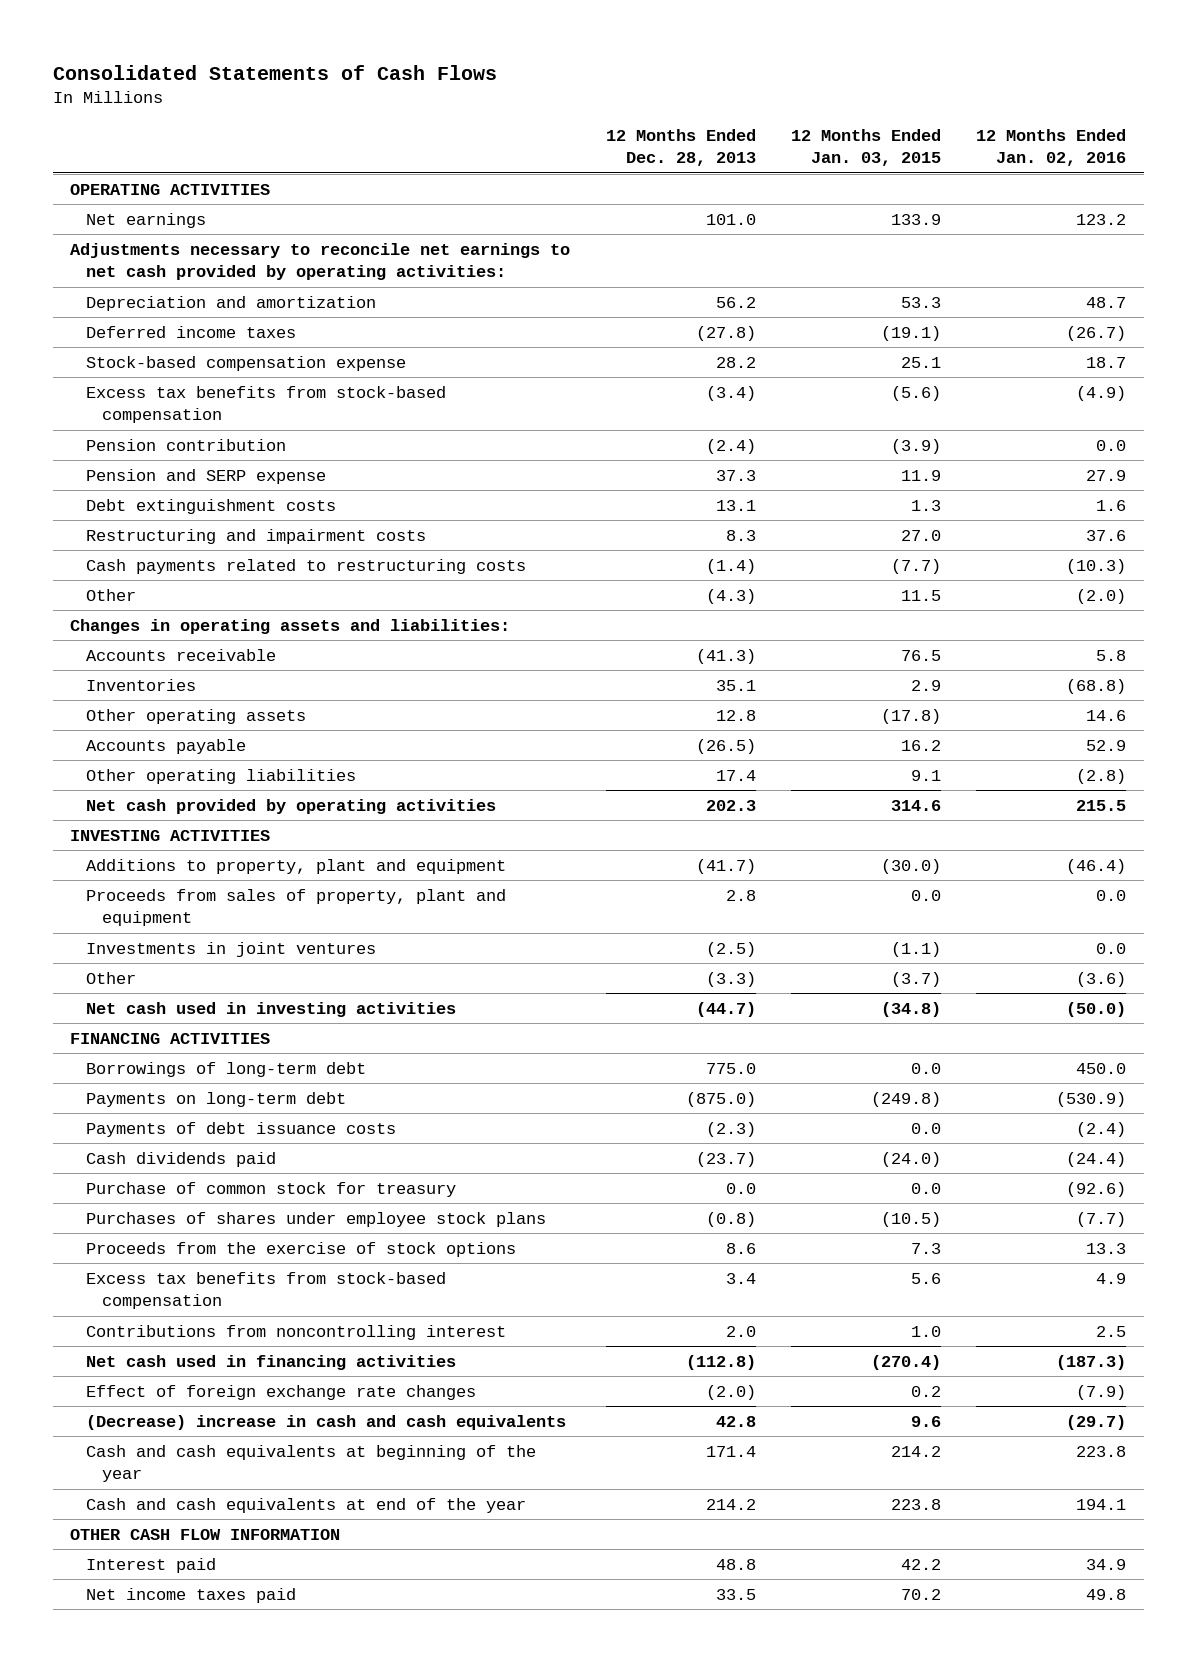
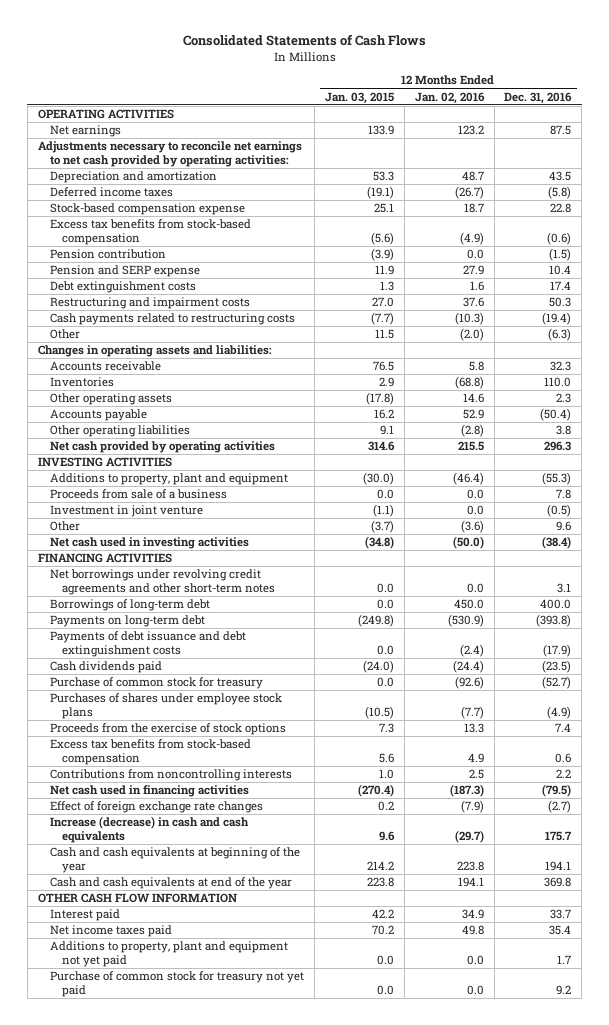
[605,128,756,167] 12 Months Ended Dec. 28, 2013 -> none
none -> [504,91,573,104] Dec. 31, 2016
[86,888,507,927] Proceeds from sales of property, plant and equipment -> none
none -> [49,489,227,500] Proceeds from sale of a business
[86,941,377,957] Investments in joint ventures -> [49,505,203,518] Investment in joint venture
none -> [49,569,276,595] Net borrowings under revolving credit agreements and other short-term notes
[86,1121,397,1137] Payments of debt issuance costs -> [49,631,246,657] Payments of debt issuance and debt extinguishment costs
[86,1324,507,1340] Contributions from noncontrolling interest -> [49,769,292,782] Contributions from noncontrolling interests
[86,1414,567,1430] (Decrease) increase in cash and cash equivalents -> [49,816,249,843] Increase (decrease) in cash and cash equivalents
none -> [49,941,288,967] Additions to property, plant and equipment not yet paid
none -> [49,971,304,997] Purchase of common stock for treasury not yet paid

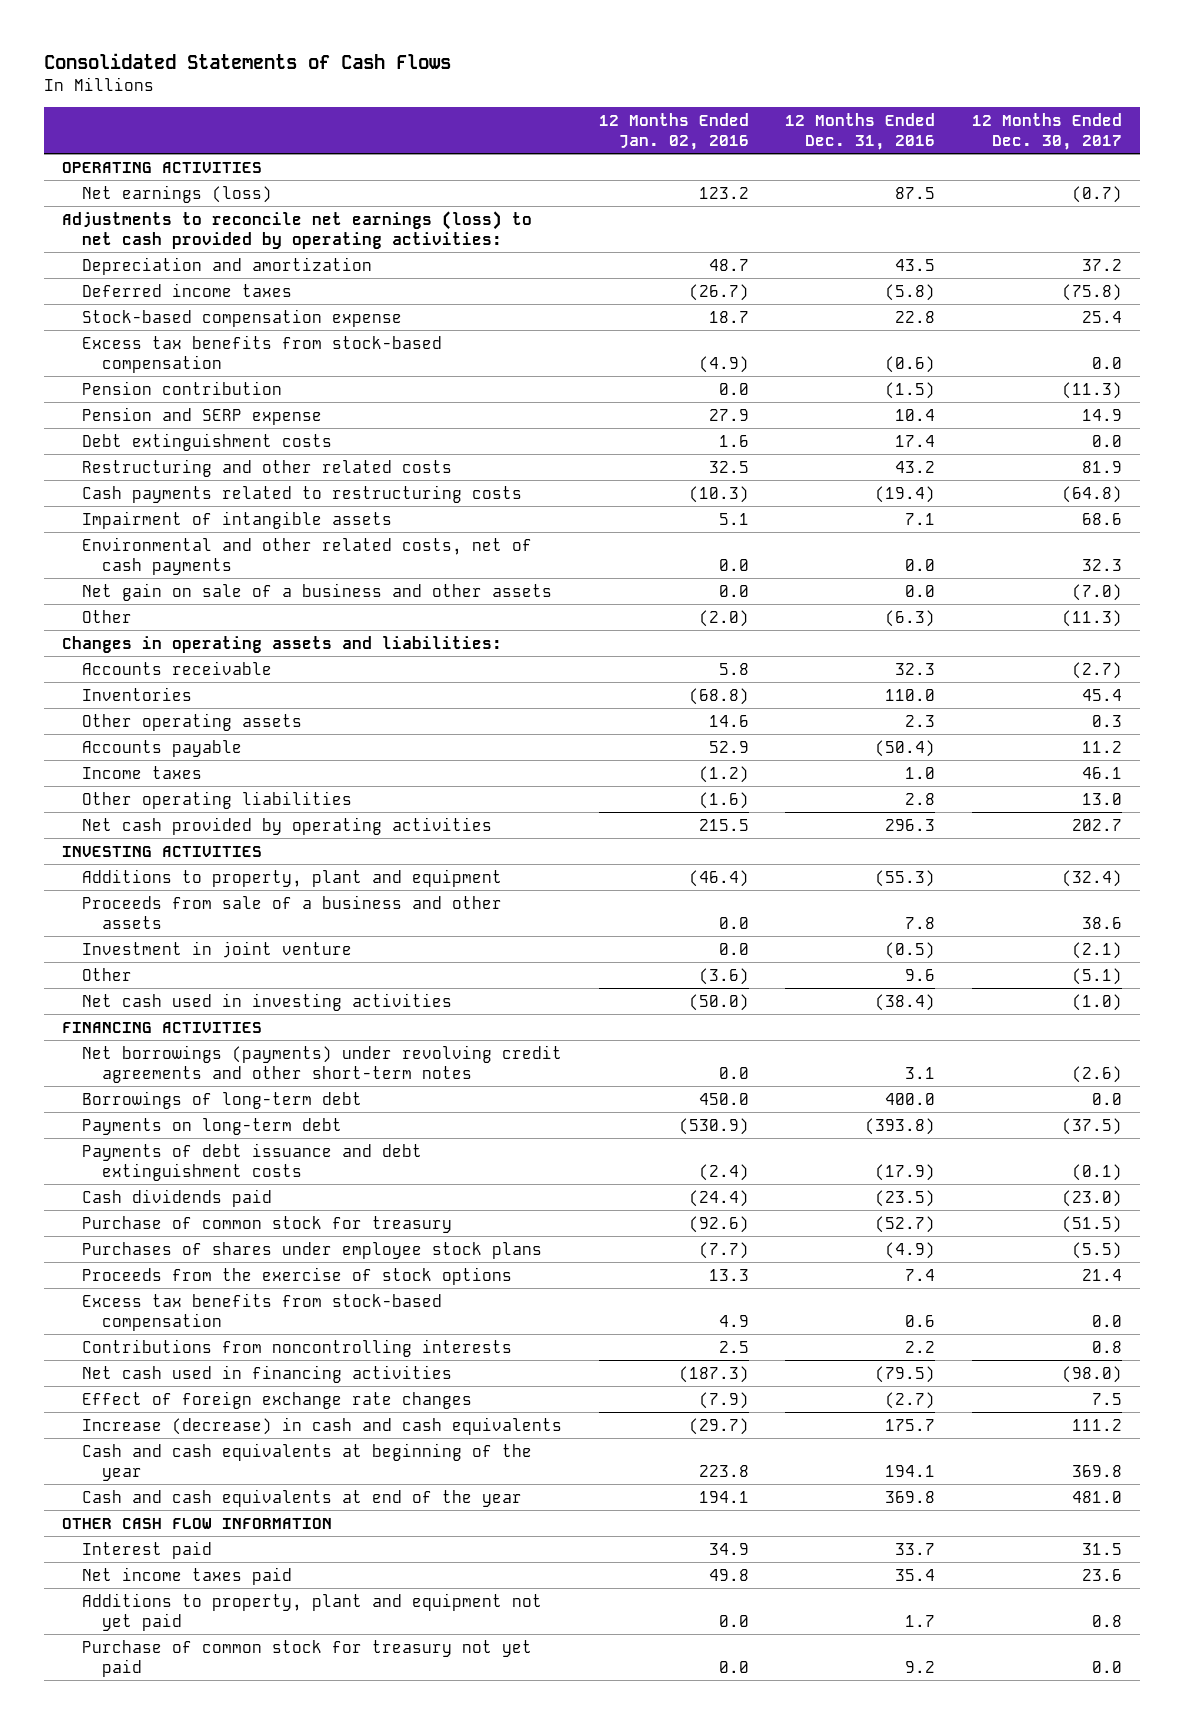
[324,91,394,104] Jan. 03, 2015 -> none
none -> [971,112,1122,150] 12 Months Ended Dec. 30, 2017
[49,125,121,138] Net earnings -> [82,184,273,203] Net earnings (loss)
[37,141,302,167] Adjustments necessary to reconcile net earnings to net cash provided by operating activities: -> [62,210,533,249] Adjustments to reconcile net earnings (loss) to net cash provided by operating activities:
[49,297,250,310] Restructuring and impairment costs -> [82,458,453,477] Restructuring and other related costs
[462,297,484,308] 37.6 -> [708,460,749,473] 32.5
[549,297,572,308] 50.3 -> [895,460,936,473] 43.2
none -> [82,510,393,529] Impairment of intangible assets
none -> [82,536,533,575] Environmental and other related costs, net of cash payments
none -> [82,582,553,601] Net gain on sale of a business and other assets
none -> [82,765,203,779] Income taxes
[460,424,484,438] (2.8) -> [698,791,749,809] (1.6)
[556,425,572,436] 3.8 -> [905,792,936,805] 2.8
[49,489,227,500] Proceeds from sale of a business -> [82,894,503,929] Proceeds from sale of a business and other assets
[49,569,276,595] Net borrowings under revolving credit agreements and other short-term notes -> [82,1044,563,1083] Net borrowings (payments) under revolving credit agreements and other short-term notes

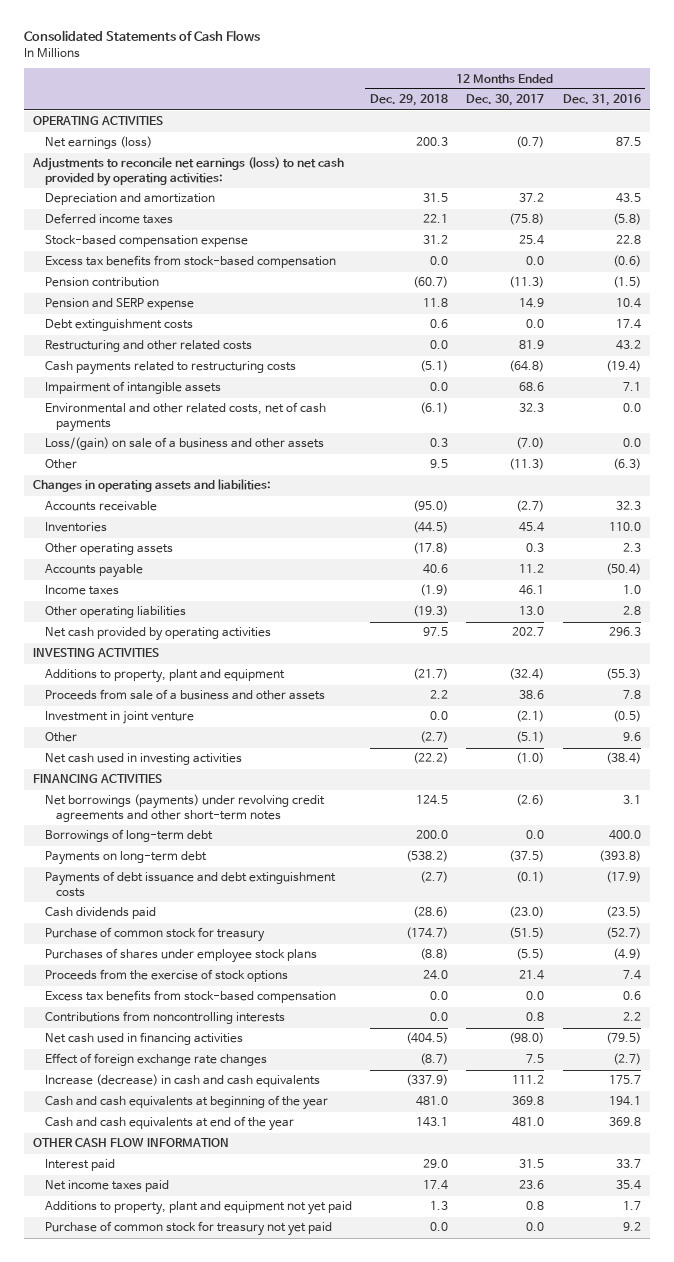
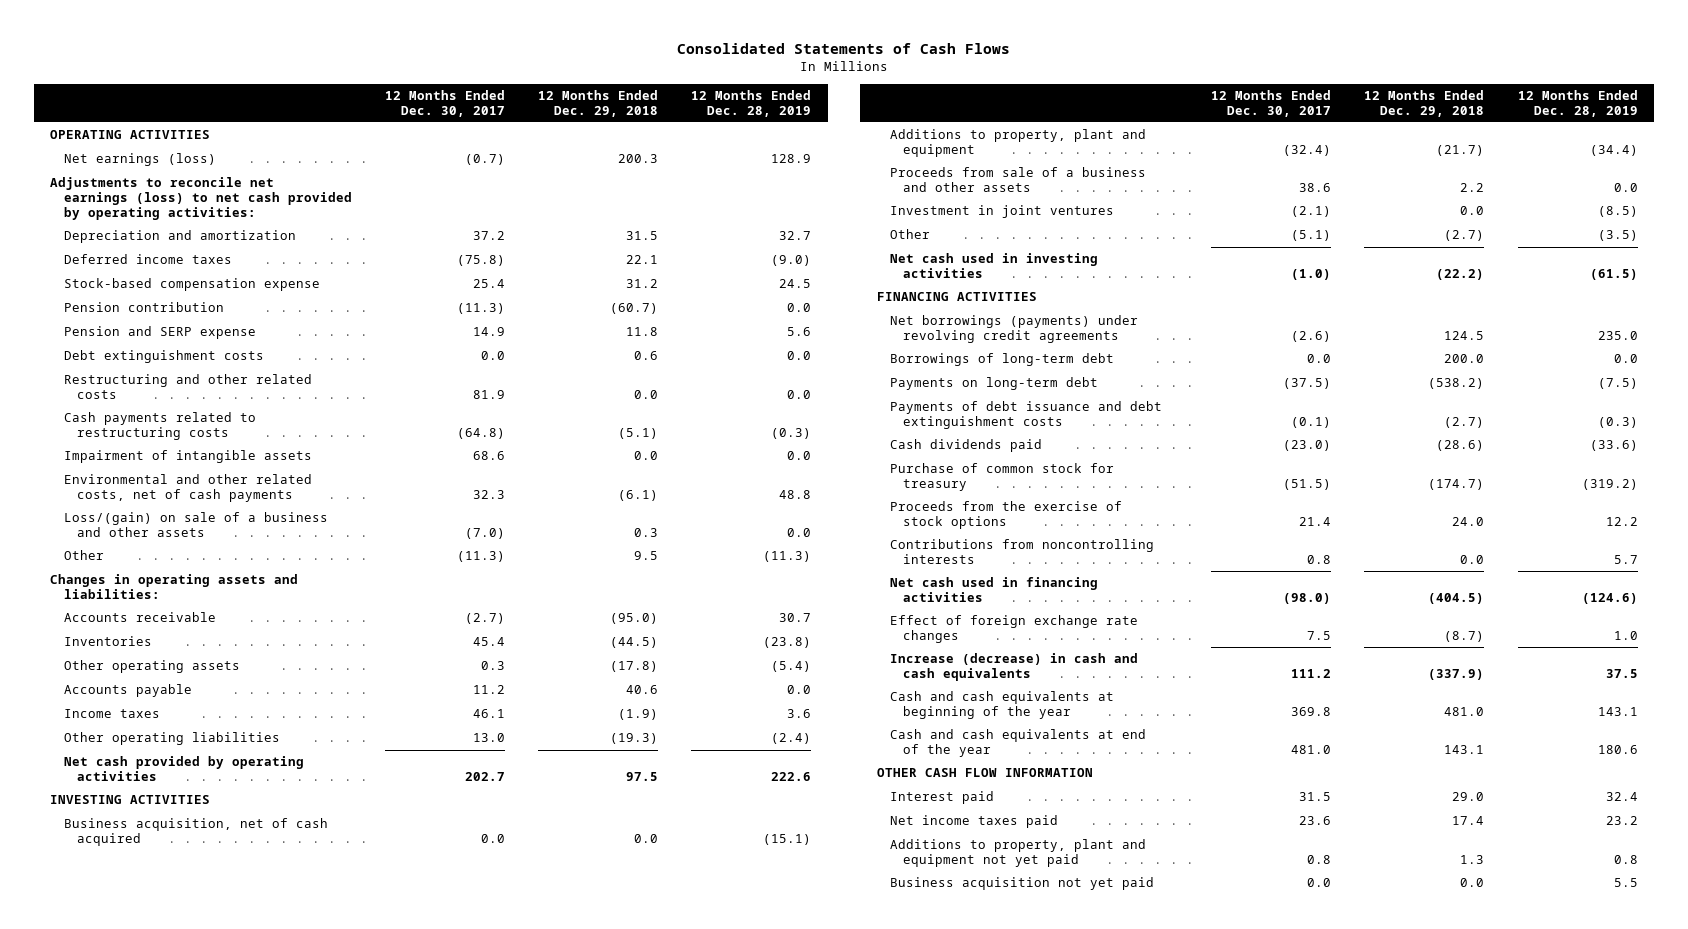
[562,94,641,107] Dec. 31, 2016 -> none
none -> [691,89,812,117] 12 Months Ended Dec. 28, 2019
[44,255,336,269] Excess tax benefits from stock-based compensation -> none
none -> [63,818,328,847] Business acquisition, net of cash acquired
[44,711,194,725] Investment in joint venture -> [889,205,1114,219] Investment in joint ventures
[44,794,325,822] Net borrowings (payments) under revolving credit agreements and other short-term notes -> [889,315,1138,344] Net borrowings (payments) under revolving credit agreements
[44,948,317,964] Purchases of shares under employee stock plans -> none
[44,990,336,1004] Excess tax benefits from stock-based compensation -> none
[44,1221,332,1237] Purchase of common stock for treasury not yet paid -> none
none -> [889,877,1154,891] Business acquisition not yet paid

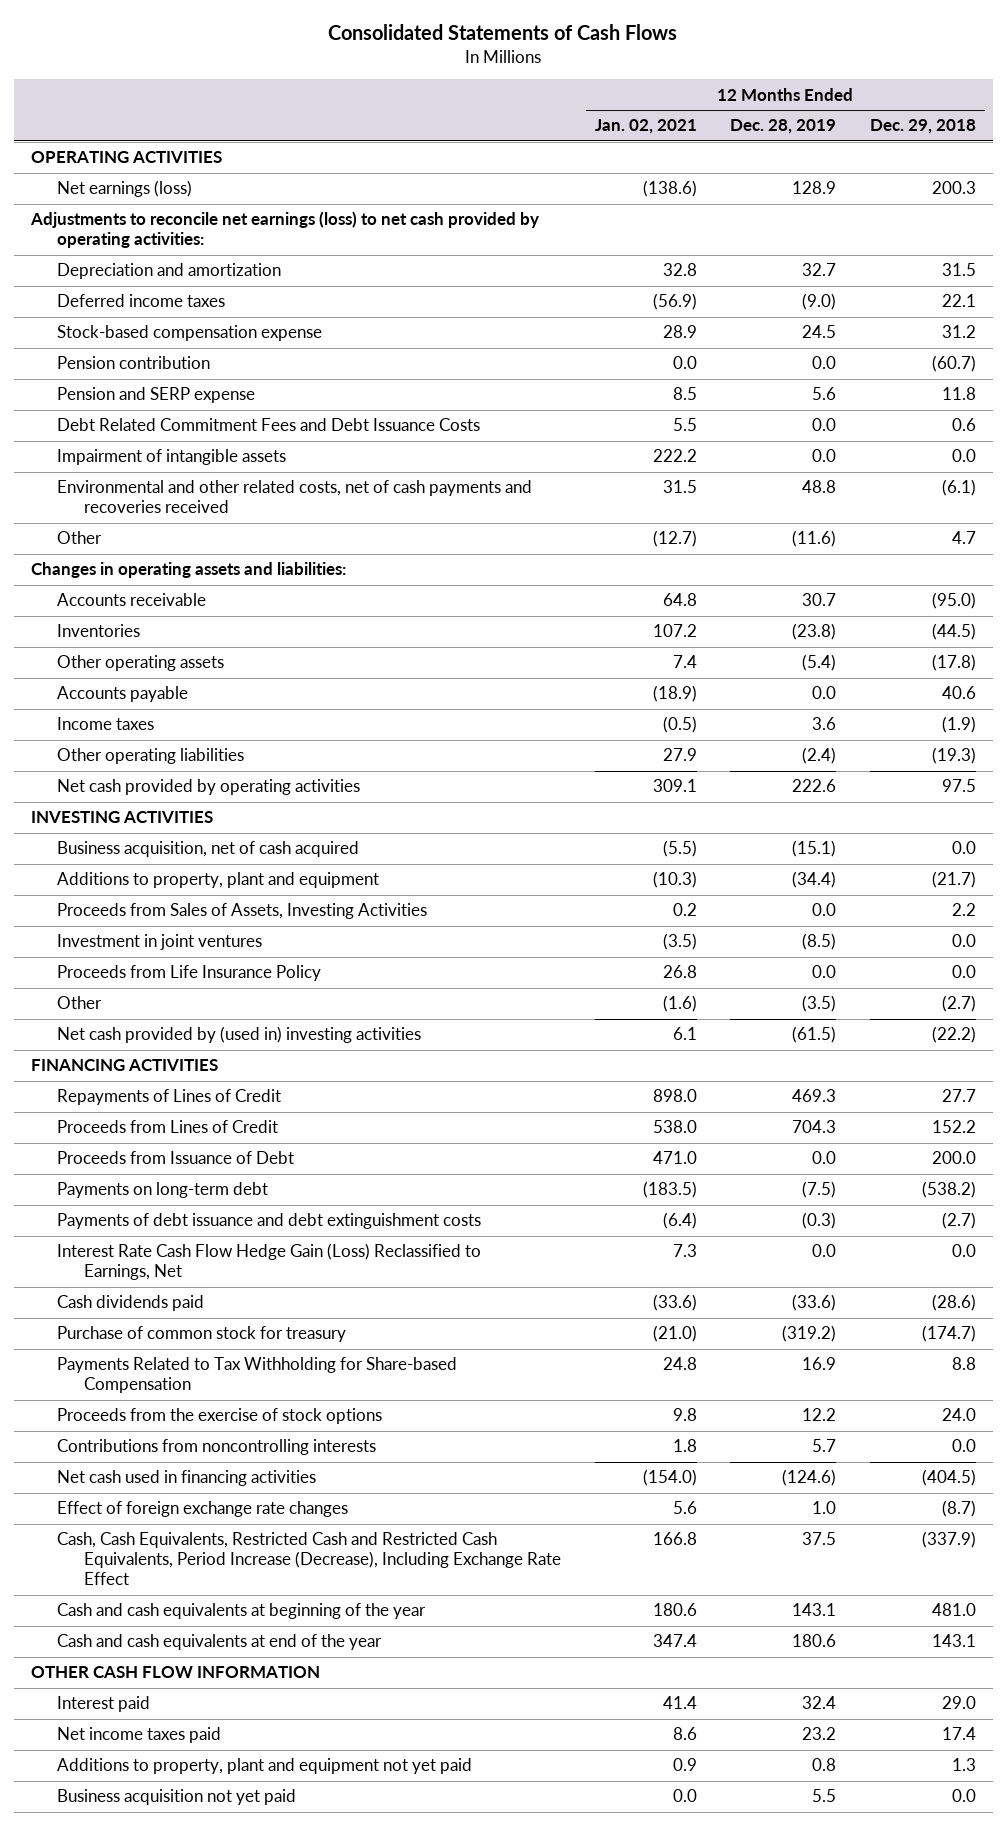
[384,89,505,117] 12 Months Ended Dec. 30, 2017 -> none
none -> [594,119,697,135] Jan. 02, 2021
[63,350,264,364] Debt extinguishment costs -> none
[63,374,312,400] Restructuring and other related costs -> none
[63,412,256,441] Cash payments related to restructuring costs -> none
none -> [57,418,481,432] Debt Related Commitment Fees and Debt Issuance Costs
[63,512,328,538] Loss/(gain) on sale of a business and other assets -> none
[63,474,312,503] Environmental and other related costs, net of cash payments -> [57,480,533,514] Environmental and other related costs, net of cash payments and recoveries received
[634,551,659,561] 9.5 -> [952,531,977,545] 4.7
[763,551,812,563] (11.3) -> [792,530,837,548] (11.6)
[889,167,1146,193] Proceeds from sale of a business and other assets -> none
none -> [57,903,428,920] Proceeds from Sales of Assets, Investing Activities
none -> [57,965,322,982] Proceeds from Life Insurance Policy
[889,253,1098,279] Net cash used in investing activities -> [57,1026,422,1044] Net cash provided by (used in) investing activities
[889,315,1138,344] Net borrowings (payments) under revolving credit agreements -> none
[889,353,1114,367] Borrowings of long-term debt -> none
none -> [57,1089,282,1106] Repayments of Lines of Credit
none -> [57,1120,279,1134] Proceeds from Lines of Credit
none -> [57,1151,295,1165] Proceeds from Issuance of Debt
none -> [57,1243,482,1281] Interest Rate Cash Flow Hedge Gain (Loss) Reclassified to Earnings, Net
none -> [57,1357,458,1394] Payments Related to Tax Withholding for Share-based Compensation
[889,653,1138,682] Increase (decrease) in cash and cash equivalents -> [57,1532,561,1586] Cash, Cash Equivalents, Restricted Cash and Restricted Cash Equivalents, Period Increase (Decrease), Including Exchange Rate Effect

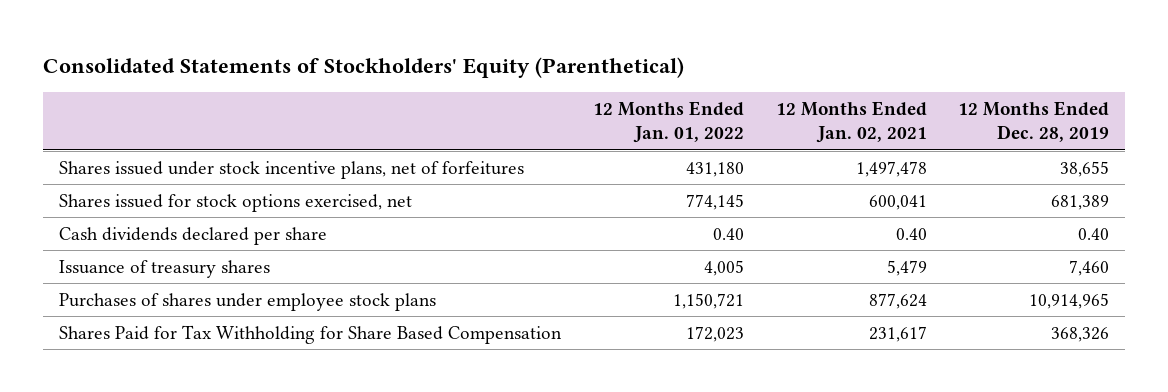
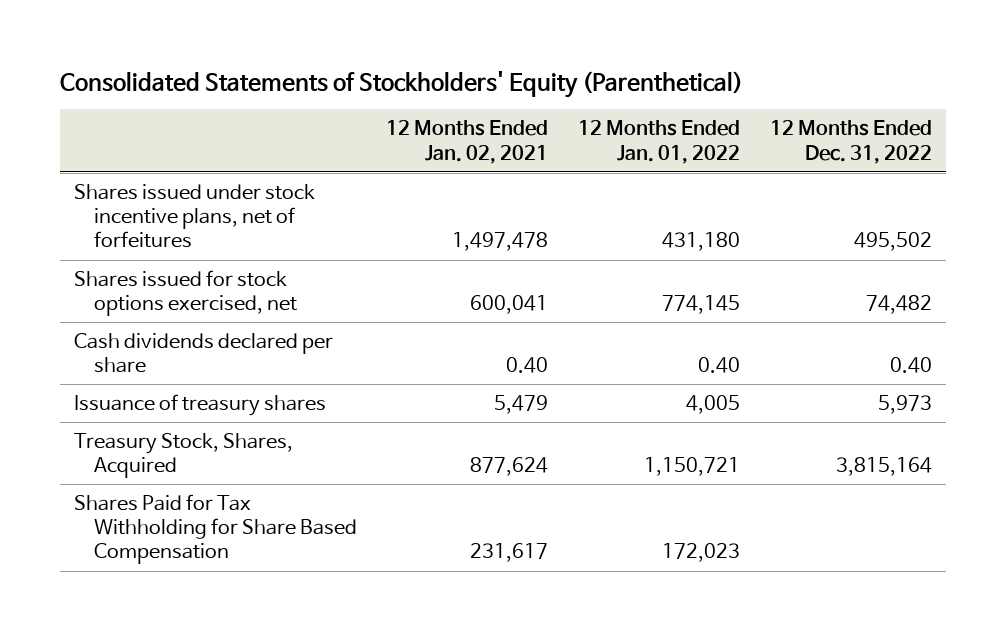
[958,100,1110,143] 12 Months Ended Dec. 28, 2019 -> none
none -> [769,120,932,164] 12 Months Ended Dec. 31, 2022
[59,292,437,311] Purchases of shares under employee stock plans -> [74,433,294,479] Treasury Stock, Shares, Acquired

